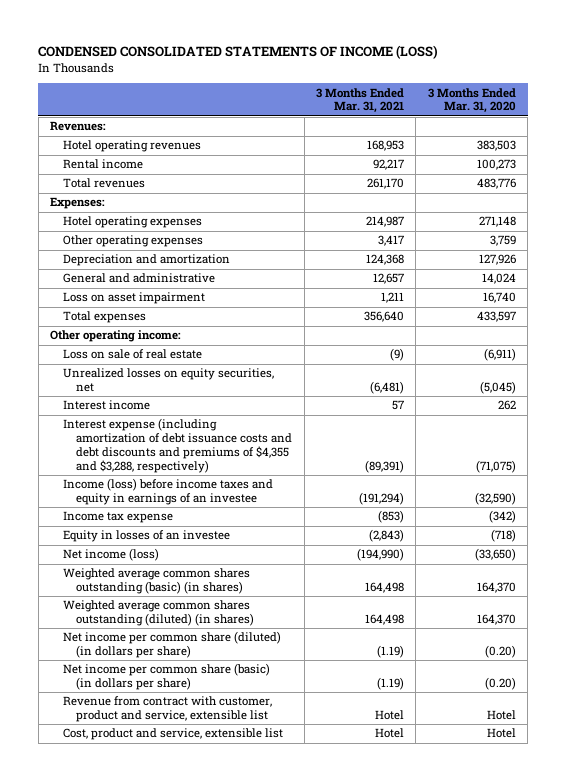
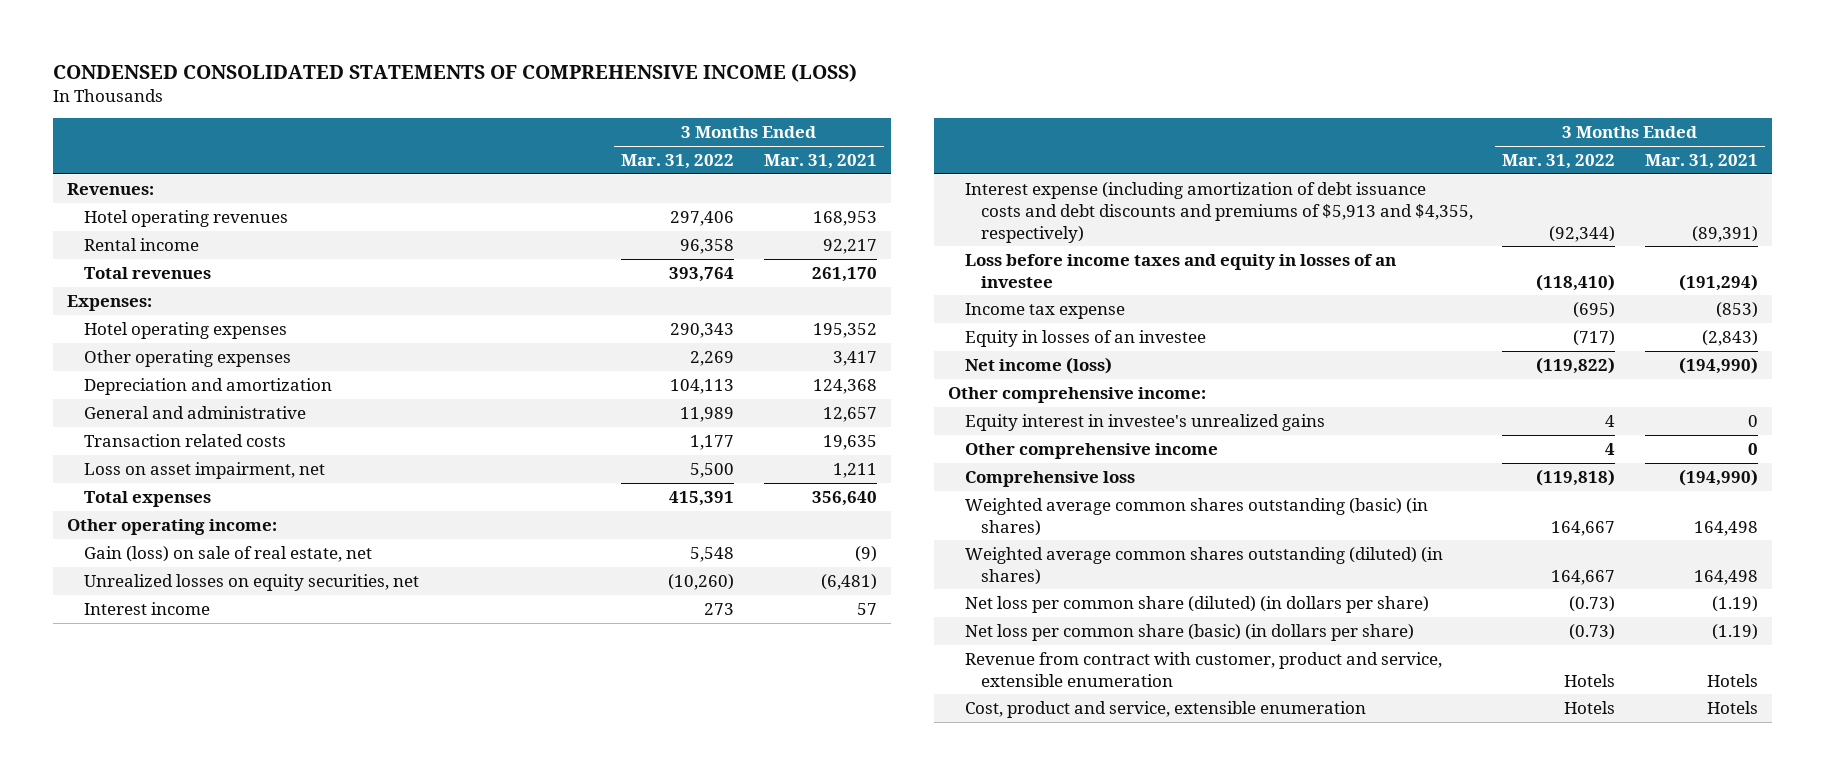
[38,45,439,60] CONDENSED CONSOLIDATED STATEMENTS OF INCOME (LOSS) -> [52,62,857,82] CONDENSED CONSOLIDATED STATEMENTS OF COMPREHENSIVE INCOME (LOSS)
[427,87,516,114] 3 Months Ended Mar. 31, 2020 -> none
none -> [621,153,735,169] Mar. 31, 2022
[365,216,404,228] 214,987 -> [812,322,877,338] 195,352
none -> [83,433,286,447] Transaction related costs
[63,292,206,305] Loss on asset impairment -> [83,461,325,479] Loss on asset impairment, net
[63,349,203,360] Loss on sale of real estate -> [83,545,372,562] Gain (loss) on sale of real estate, net
[63,418,293,473] Interest expense (including amortization of debt issuance costs and debt discounts and premiums of $4,355 and $3,288, respectively) -> [964,181,1473,243] Interest expense (including amortization of debt issuance costs and debt discounts and premiums of $5,913 and $4,355, respectively)
[63,478,274,506] Income (loss) before income taxes and equity in earnings of an investee -> [964,253,1396,288] Loss before income taxes and equity in losses of an investee
none -> [948,386,1207,403] Other comprehensive income:
none -> [964,413,1325,431] Equity interest in investee's unrealized gains
none -> [964,442,1218,459] Other comprehensive income
none -> [964,470,1135,487] Comprehensive loss
[63,631,282,659] Net income per common share (diluted) (in dollars per share) -> [964,595,1429,613] Net loss per common share (diluted) (in dollars per share)
[63,663,271,691] Net income per common share (basic) (in dollars per share) -> [964,623,1414,641] Net loss per common share (basic) (in dollars per share)
[63,696,273,723] Revenue from contract with customer, product and service, extensible list -> [964,651,1442,687] Revenue from contract with customer, product and service, extensible enumeration
[374,710,404,721] Hotel -> [1706,673,1758,687] Hotels
[63,728,284,741] Cost, product and service, extensible list -> [964,700,1366,718] Cost, product and service, extensible enumeration
[374,728,404,739] Hotel -> [1706,700,1758,714] Hotels

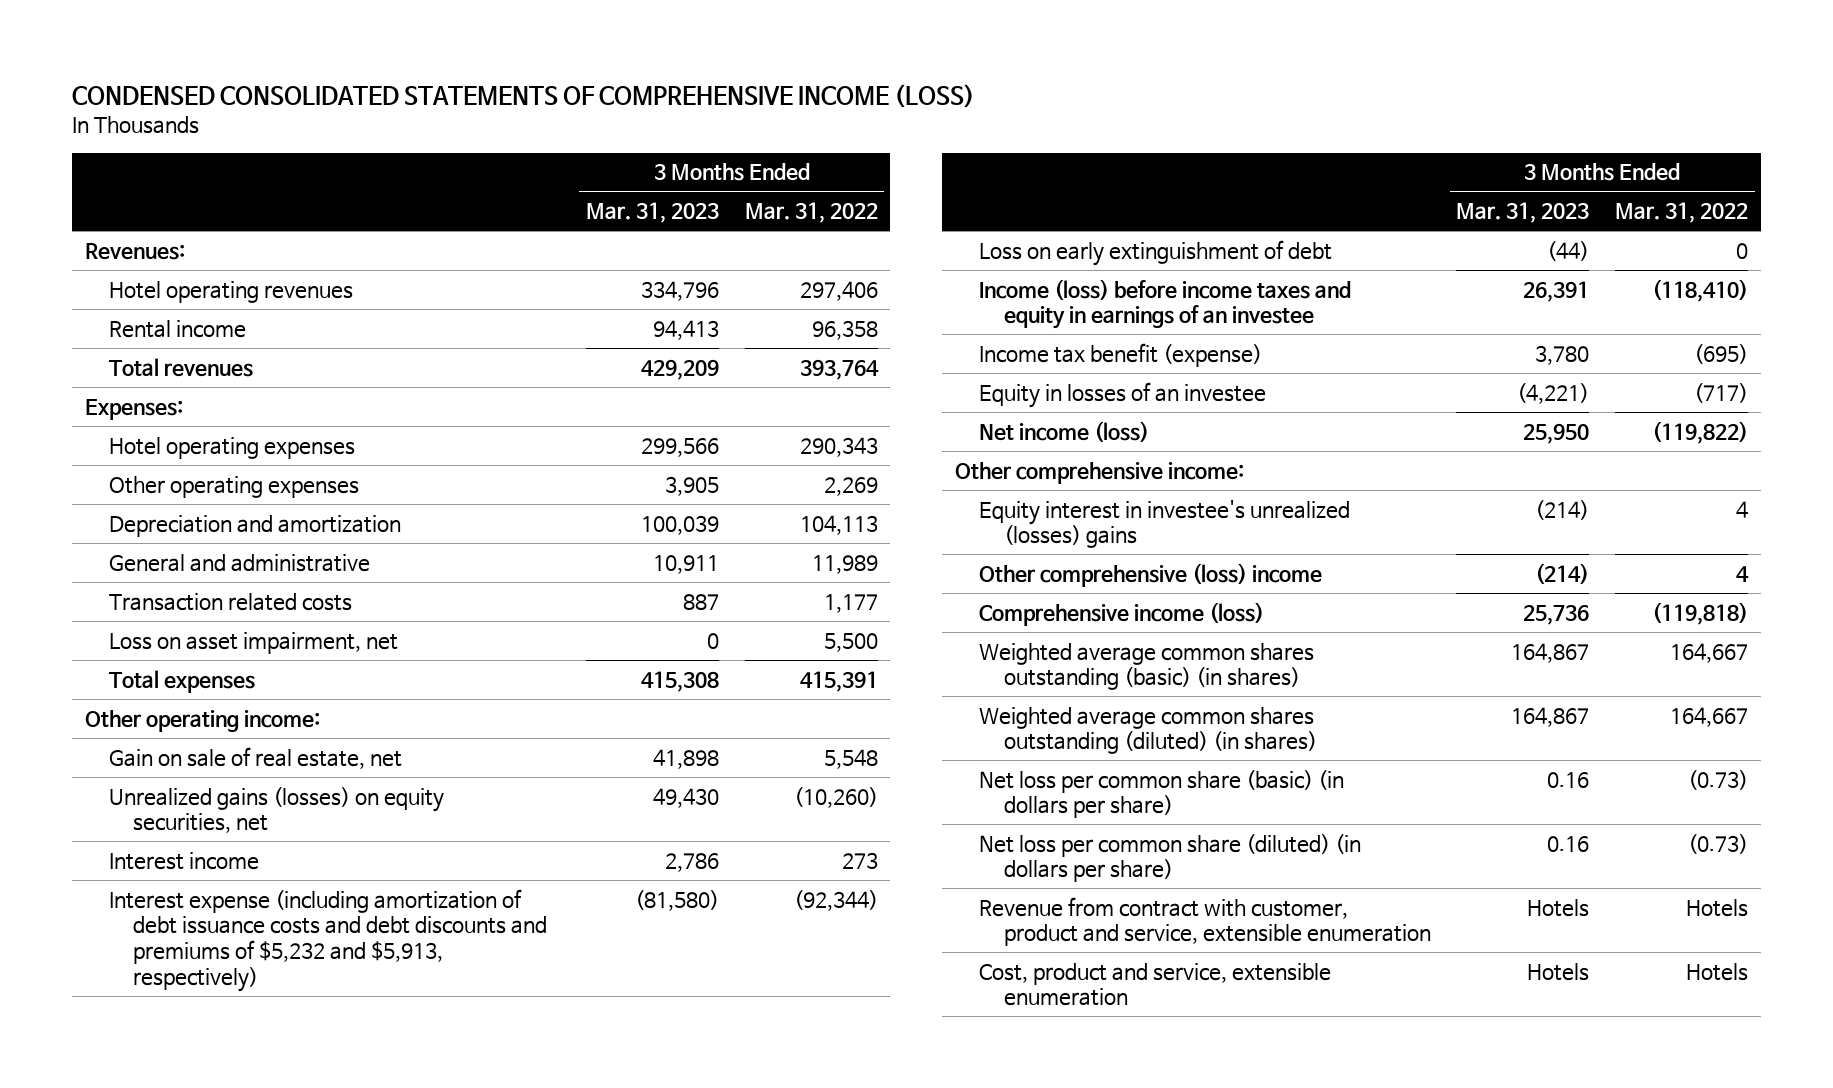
[763,153,877,169] Mar. 31, 2021 -> none
none -> [585,202,719,224] Mar. 31, 2023
[83,545,372,562] Gain (loss) on sale of real estate, net -> [108,746,402,769] Gain on sale of real estate, net
[83,573,419,591] Unrealized losses on equity securities, net -> [108,786,444,834] Unrealized gains (losses) on equity securities, net
[964,181,1473,243] Interest expense (including amortization of debt issuance costs and debt discounts and premiums of $5,913 and $4,355, respectively) -> [108,888,547,992] Interest expense (including amortization of debt issuance costs and debt discounts and premiums of $5,232 and $5,913, respectively)
none -> [979,239,1333,266] Loss on early extinguishment of debt
[964,253,1396,288] Loss before income taxes and equity in losses of an investee -> [979,278,1352,330] Income (loss) before income taxes and equity in earnings of an investee
[964,302,1125,319] Income tax expense -> [979,342,1263,367] Income tax benefit (expense)
[964,413,1325,431] Equity interest in investee's unrealized gains -> [979,499,1351,549] Equity interest in investee's unrealized (losses) gains
[964,442,1218,459] Other comprehensive income -> [979,562,1323,587] Other comprehensive (loss) income
[964,470,1135,487] Comprehensive loss -> [979,601,1265,626] Comprehensive income (loss)
[964,595,1429,613] Net loss per common share (diluted) (in dollars per share) -> [979,833,1362,883] Net loss per common share (diluted) (in dollars per share)

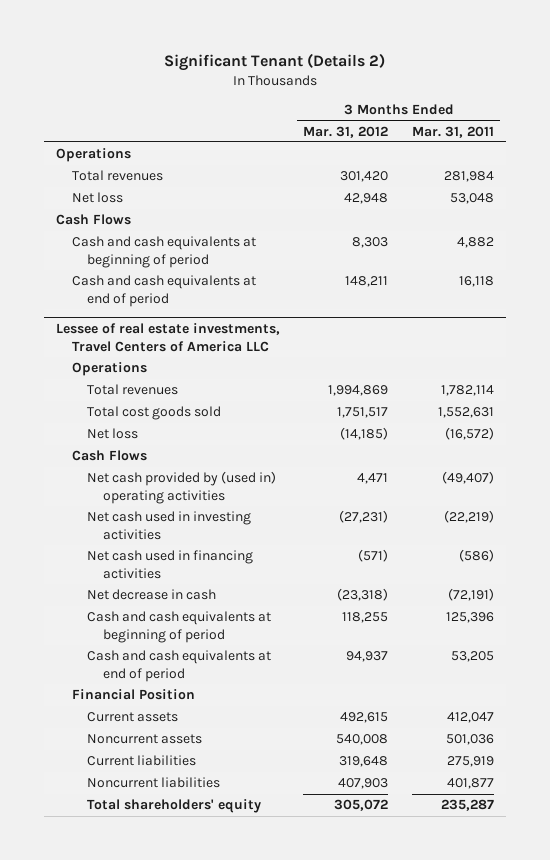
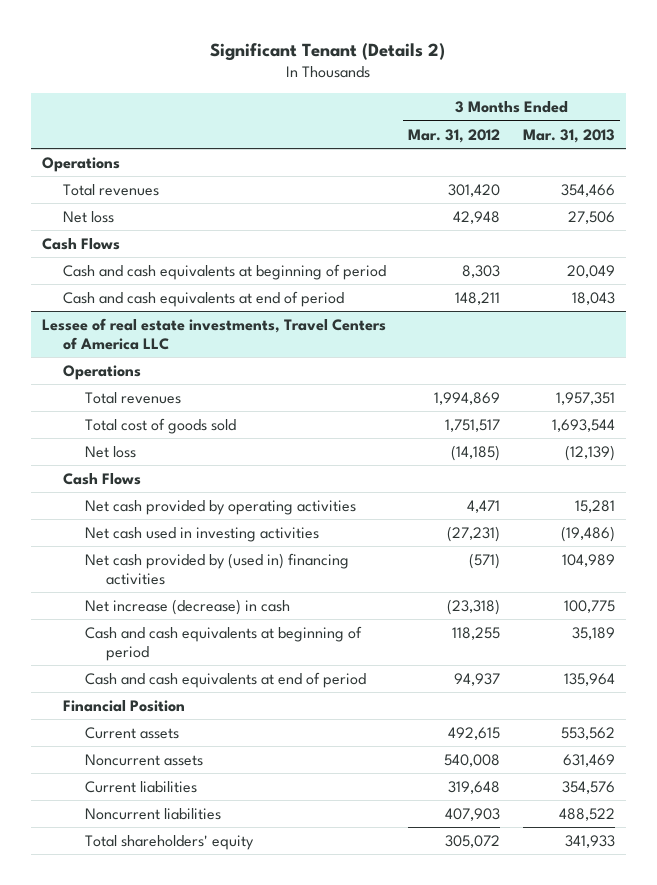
[411,125,494,138] Mar. 31, 2011 -> none
none -> [522,128,615,143] Mar. 31, 2013
[87,406,222,421] Total cost goods sold -> [84,417,236,434] Total cost of goods sold
[87,471,277,504] Net cash provided by (used in) operating activities -> [84,499,356,515] Net cash provided by operating activities
[87,550,254,579] Net cash used in financing activities -> [84,552,349,585] Net cash provided by (used in) financing activities
[87,589,217,601] Net decrease in cash -> [84,598,290,615] Net increase (decrease) in cash

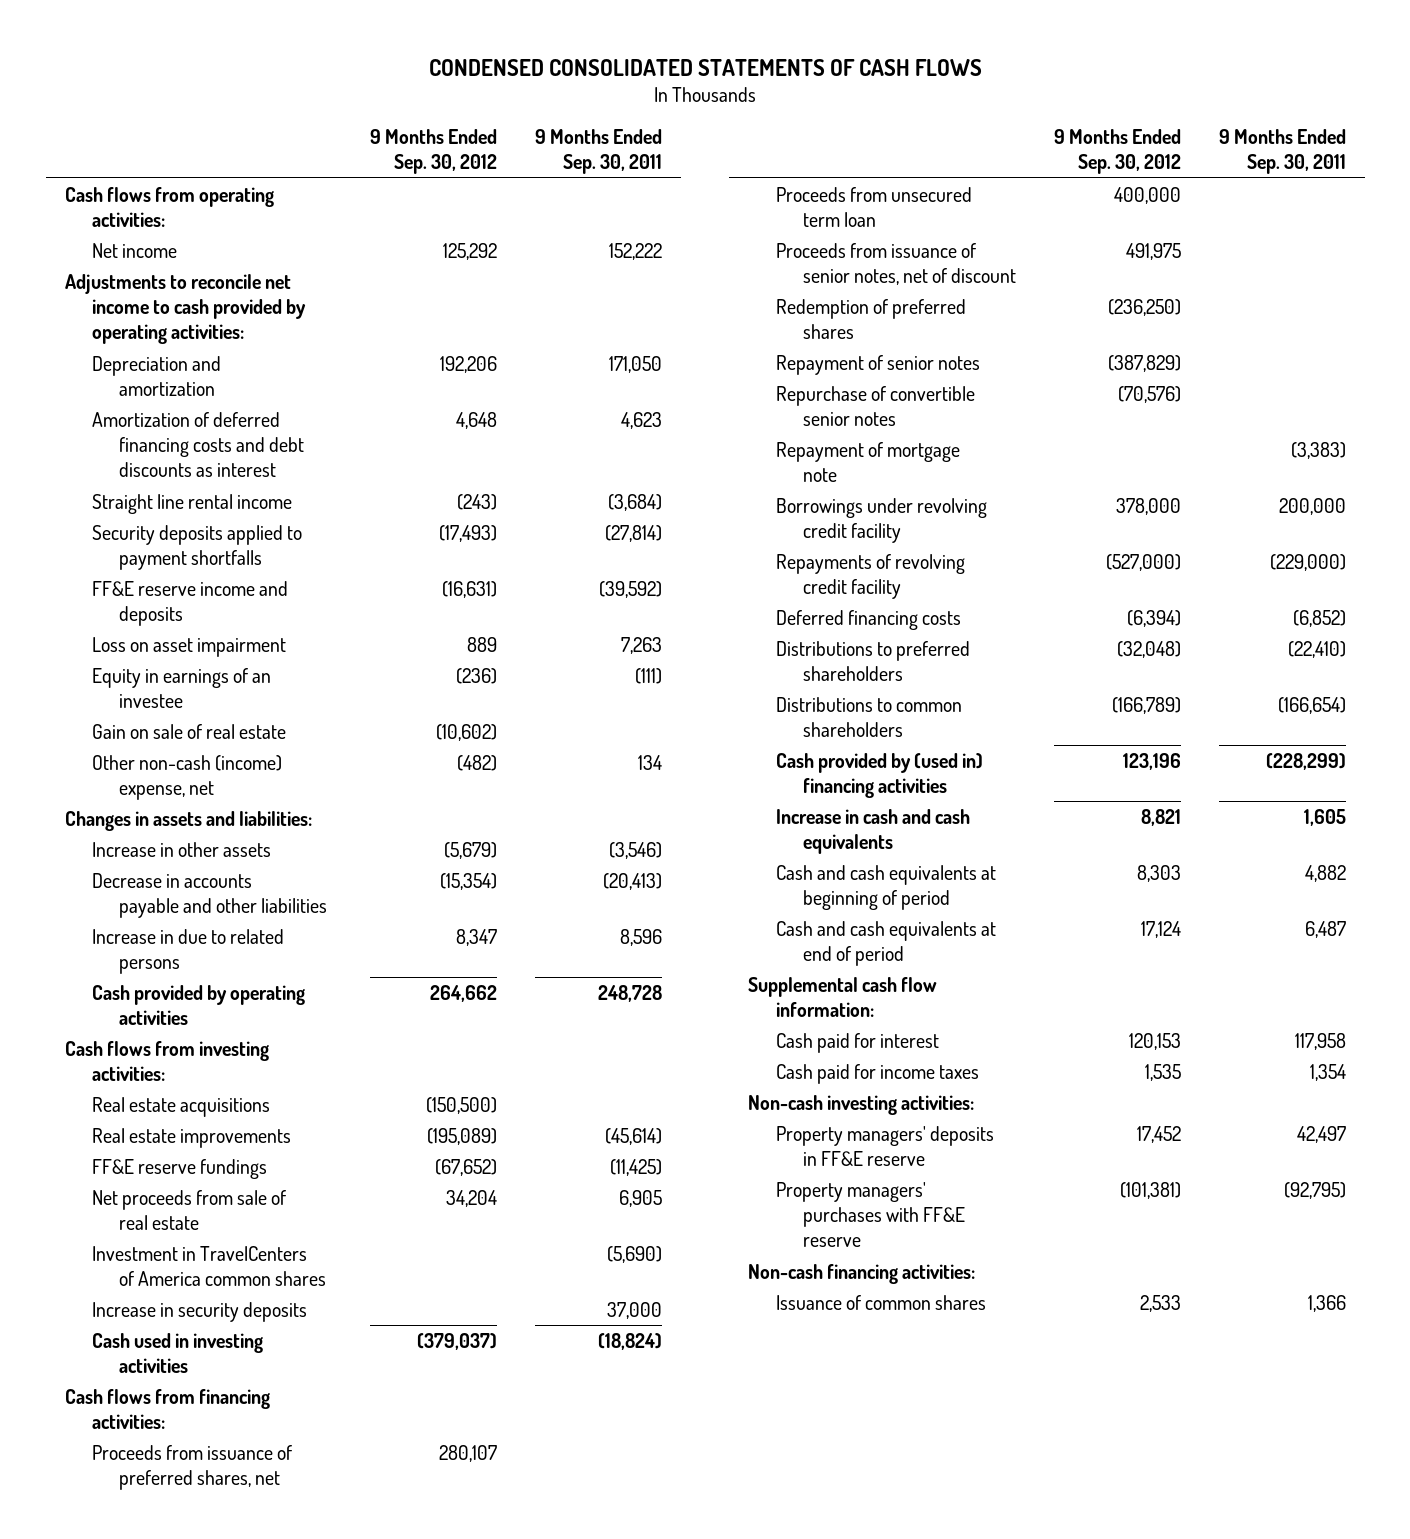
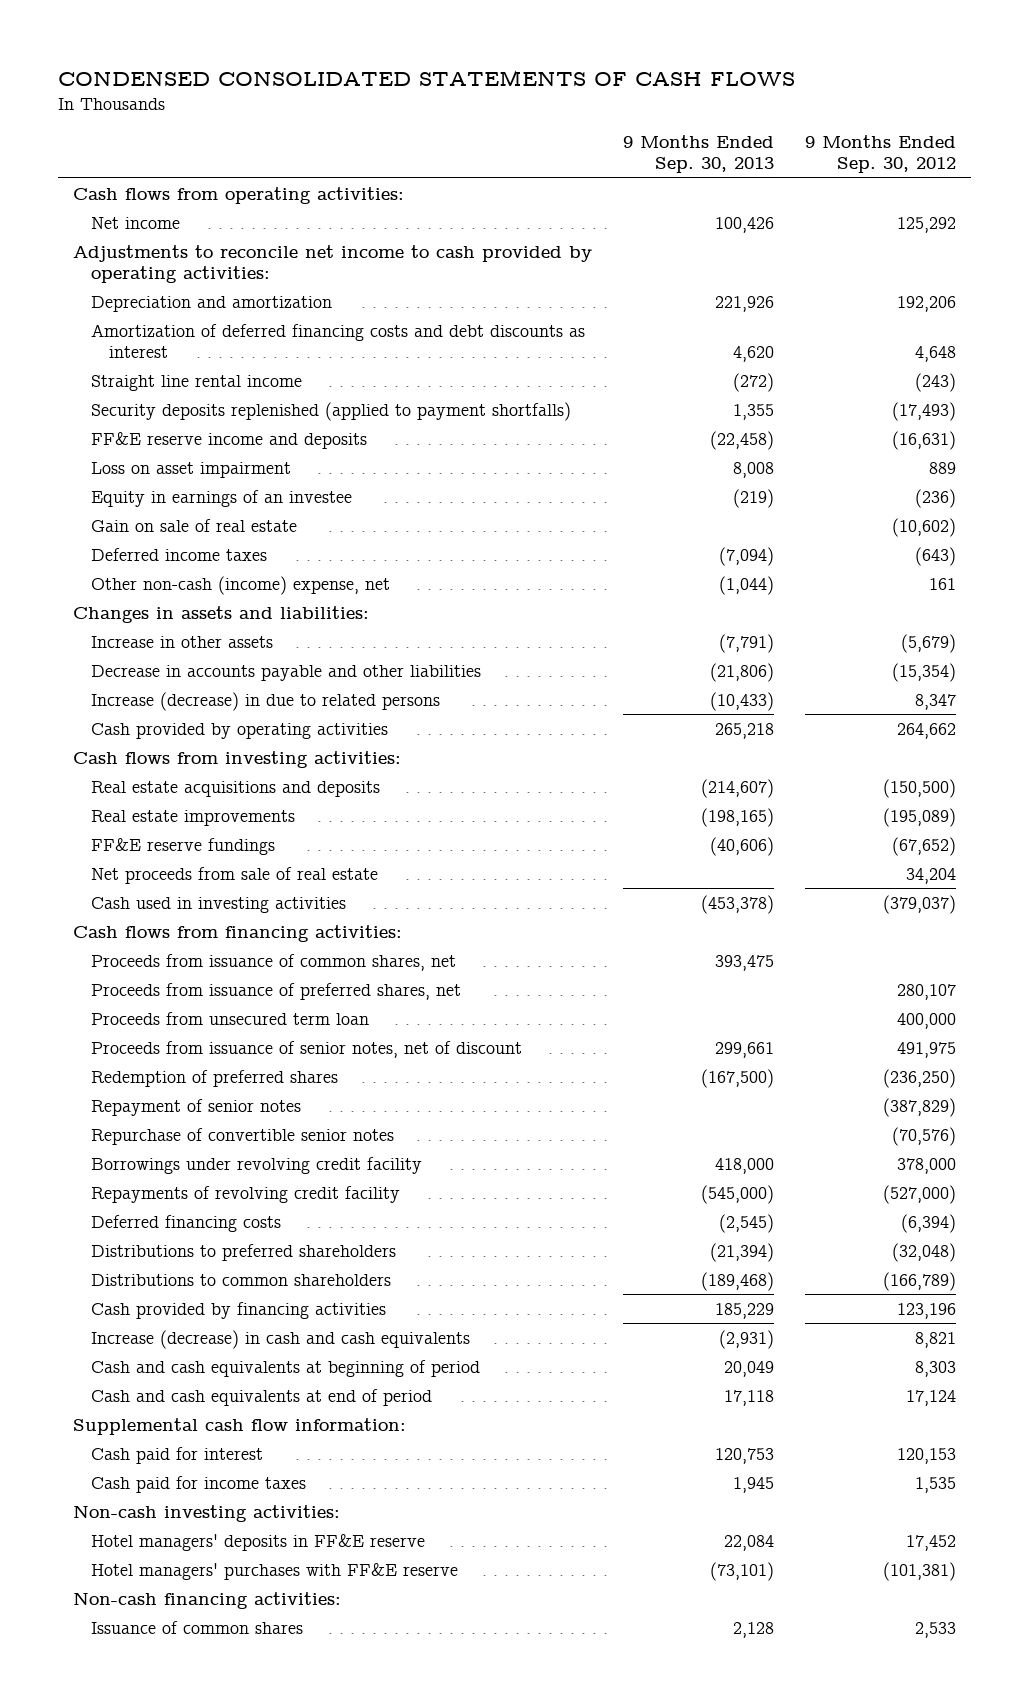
[535,129,663,175] 9 Months Ended Sep. 30, 2011 -> none
none -> [622,134,774,174] 9 Months Ended Sep. 30, 2013
[92,524,303,570] Security deposits applied to payment shortfalls -> [91,401,572,421] Security deposits replenished (applied to payment shortfalls)
none -> [91,547,268,561] Deferred income taxes
[457,754,498,771] (482) -> [928,577,956,590] 161
[92,928,285,974] Increase in due to related persons -> [91,691,441,711] Increase (decrease) in due to related persons
[92,1096,271,1117] Real estate acquisitions -> [91,780,381,797] Real estate acquisitions and deposits
[92,1245,327,1286] Investment in TravelCenters of America common shares -> none
[92,1301,308,1322] Increase in security deposits -> none
none -> [91,953,457,971] Proceeds from issuance of common shares, net
[775,441,960,482] Repayment of mortgage note -> none
[775,752,983,798] Cash provided by (used in) financing activities -> [91,1301,387,1319] Cash provided by financing activities
[775,808,970,854] Increase in cash and cash equivalents -> [91,1329,471,1349] Increase (decrease) in cash and cash equivalents
[775,1125,994,1166] Property managers' deposits in FF&E reserve -> [91,1533,426,1551] Hotel managers' deposits in FF&E reserve
[775,1181,965,1248] Property managers' purchases with FF&E reserve -> [91,1562,459,1580] Hotel managers' purchases with FF&E reserve

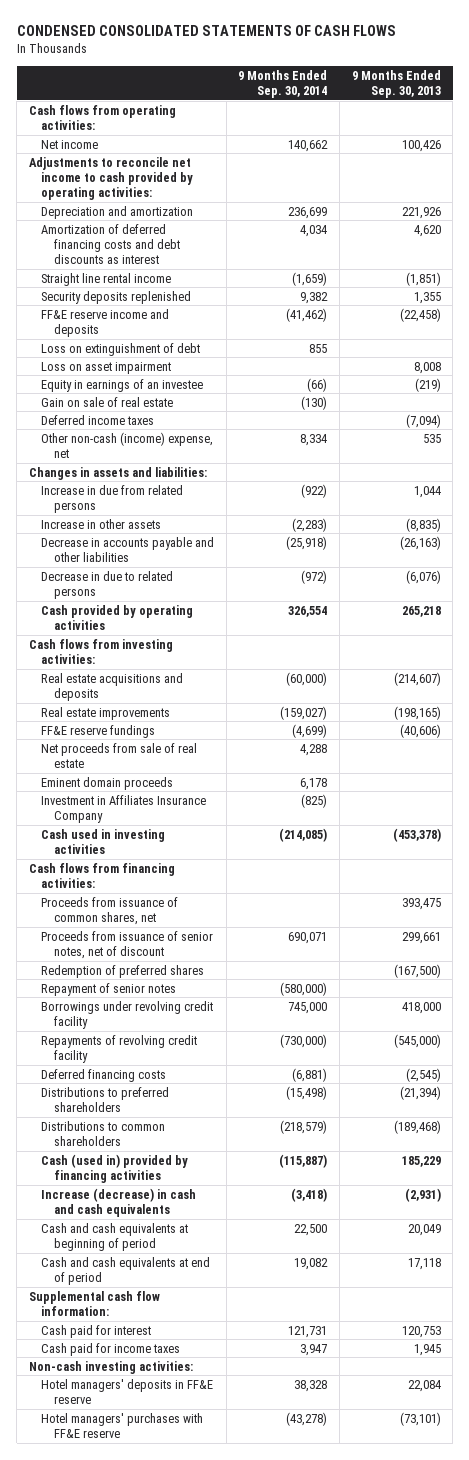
[804,134,956,174] 9 Months Ended Sep. 30, 2012 -> none
none -> [238,69,328,98] 9 Months Ended Sep. 30, 2014
[732,372,774,392] (272) -> [405,271,441,286] (1,851)
[91,401,572,421] Security deposits replenished (applied to payment shortfalls) -> [41,290,192,304] Security deposits replenished
none -> [41,342,201,356] Loss on extinguishment of debt
[718,575,774,595] (1,044) -> [422,433,441,443] 535
none -> [41,484,184,513] Increase in due from related persons
[718,633,774,653] (7,791) -> [405,517,441,532] (8,835)
[709,662,774,682] (21,806) -> [399,535,441,550] (26,163)
[91,691,441,711] Increase (decrease) in due to related persons -> [41,570,174,599] Decrease in due to related persons
[709,691,774,711] (10,433) -> [405,569,441,584] (6,076)
none -> [41,776,174,790] Eminent domain proceeds
none -> [41,794,207,823] Investment in Affiliates Insurance Company
[91,982,462,1000] Proceeds from issuance of preferred shares, net -> none
[91,1011,370,1025] Proceeds from unsecured term loan -> none
[91,1127,395,1145] Repurchase of convertible senior notes -> none
[91,1301,387,1319] Cash provided by financing activities -> [41,1153,189,1183] Cash (used in) provided by financing activities
[73,1591,342,1609] Non-cash financing activities: -> none
[91,1620,304,1634] Issuance of common shares -> none

